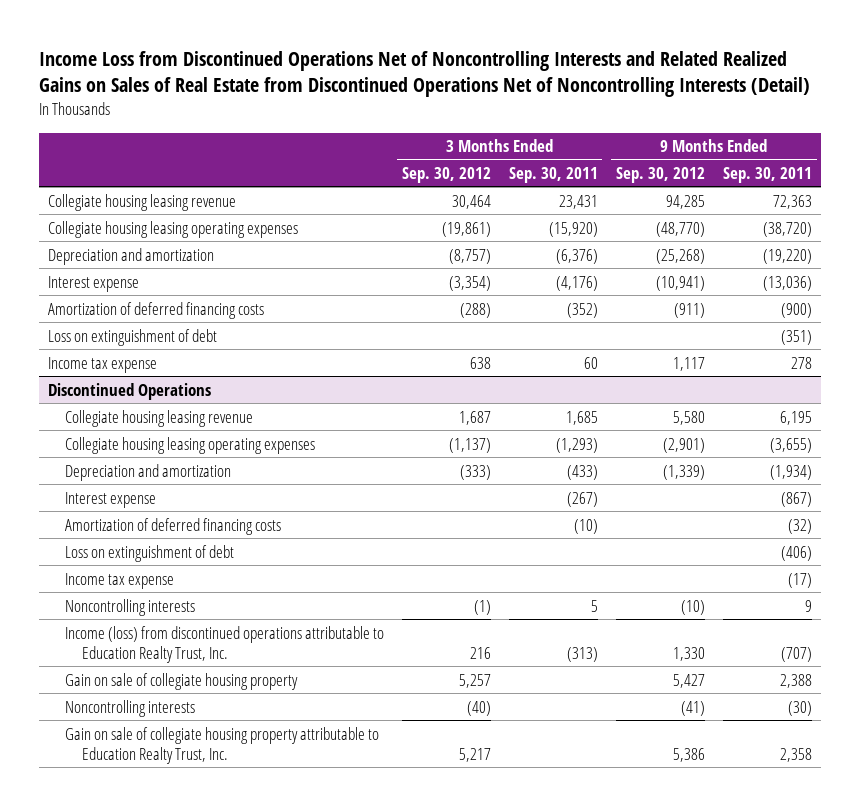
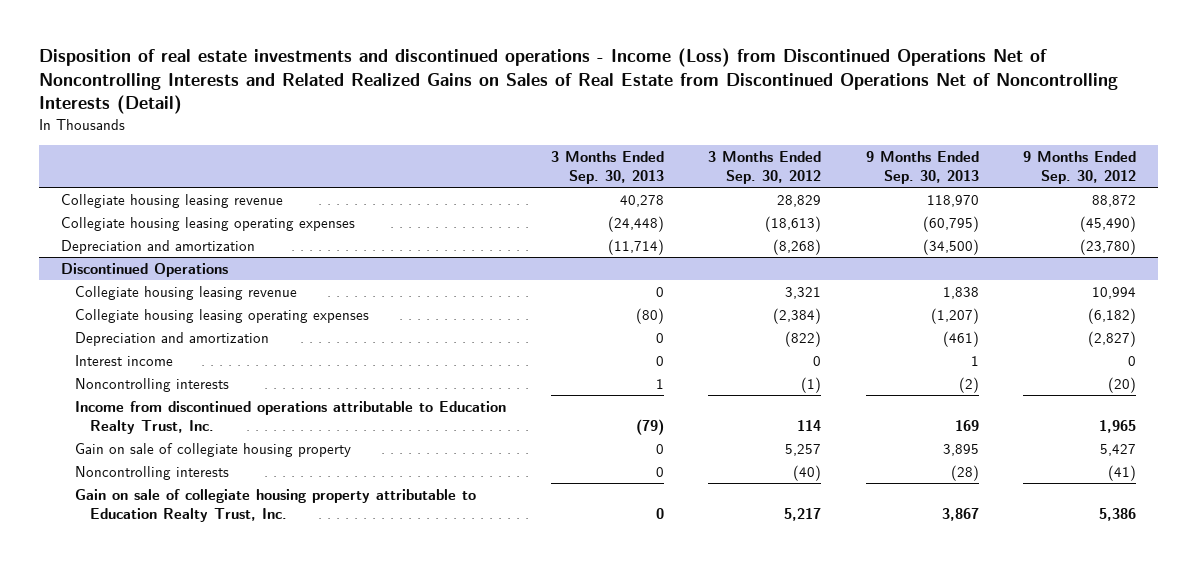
[38,50,810,98] Income Loss from Discontinued Operations Net of Noncontrolling Interests and Related Realized Gains on Sales of Real Estate from Discontinued Operations Net of Noncontrolling Interests (Detail) -> [38,48,1118,115] Disposition of real estate investments and discontinued operations - Income (Loss) from Discontinued Operations Net of Noncontrolling Interests and Related Realized Gains on Sales of Real Estate from Discontinued Operations Net of Noncontrolling Interests (Detail)
[508,167,598,184] Sep. 30, 2011 -> none
[723,167,813,184] Sep. 30, 2011 -> none
none -> [550,150,664,184] 3 Months Ended Sep. 30, 2013
none -> [865,150,979,184] 9 Months Ended Sep. 30, 2013
[47,275,139,292] Interest expense -> none
[47,301,264,319] Amortization of deferred financing costs -> none
[47,328,217,346] Loss on extinguishment of debt -> none
[47,356,157,373] Income tax expense -> none
[451,194,491,209] 30,464 -> [777,194,822,207] 28,829
[666,194,706,209] 94,285 -> [1091,194,1136,207] 88,872
[441,221,491,237] (19,861) -> [765,215,822,232] (18,613)
[656,221,706,237] (48,770) -> [1079,215,1136,232] (45,490)
[448,248,491,264] (8,757) -> [773,238,822,255] (8,268)
[656,248,706,264] (25,268) -> [1079,238,1136,255] (23,780)
[64,491,156,508] Interest expense -> none
[64,517,281,535] Amortization of deferred financing costs -> none
[64,544,234,562] Loss on extinguishment of debt -> none
[64,572,174,589] Income tax expense -> none
[458,410,491,425] 1,687 -> [785,286,822,299] 3,321
[673,410,706,425] 5,580 -> [1091,286,1136,299] 10,994
[448,437,491,453] (1,137) -> [773,307,822,324] (2,384)
[663,437,706,453] (2,901) -> [1087,307,1136,324] (6,182)
[459,464,491,480] (333) -> [785,330,822,347] (822)
[663,464,706,480] (1,339) -> [1087,330,1136,347] (2,827)
none -> [75,354,174,366] Interest income
[681,599,706,615] (10) -> [1107,376,1136,393] (20)
[64,625,384,664] Income (loss) from discontinued operations attributable to Education Realty Trust, Inc. -> [75,400,507,434] Income from discontinued operations attributable to Education Realty Trust, Inc.
[469,647,491,660] 216 -> [797,419,822,431] 114
[673,647,706,662] 1,330 -> [1098,419,1136,433] 1,965

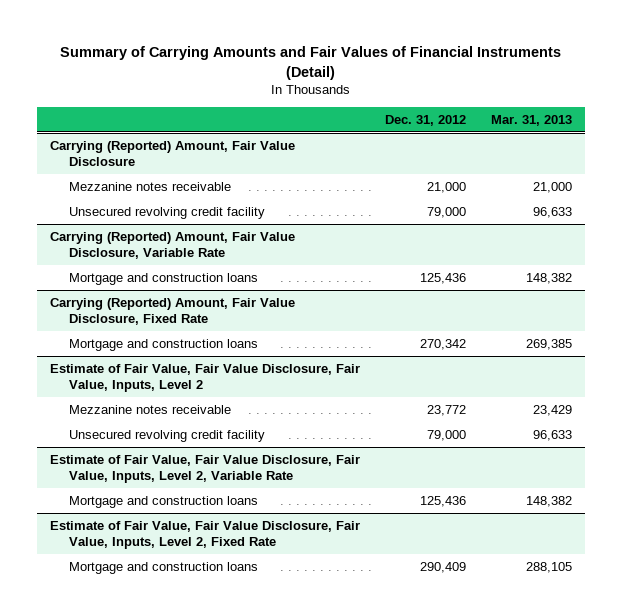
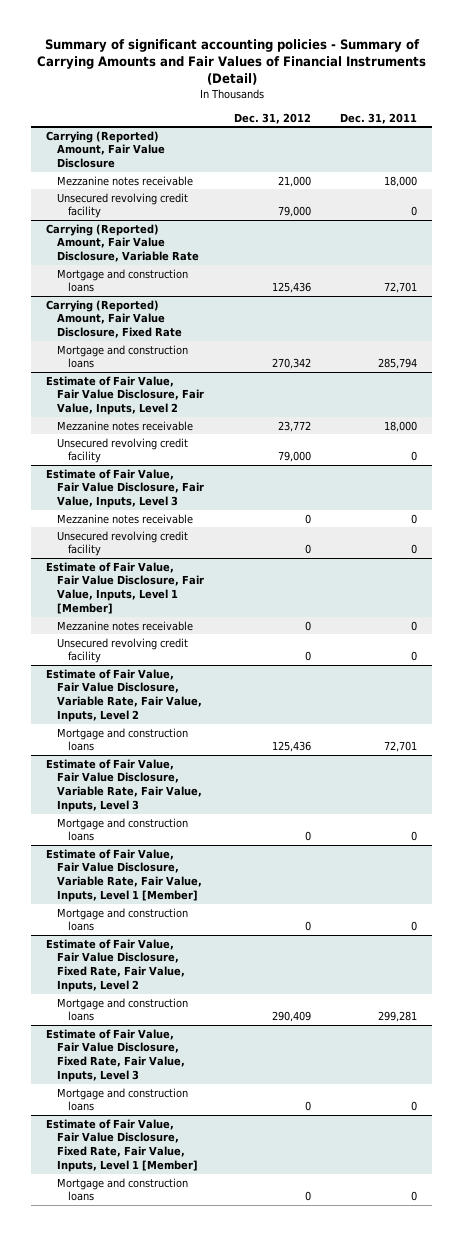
[59,46,561,80] Summary of Carrying Amounts and Fair Values of Financial Instruments (Detail) -> [36,38,426,86] Summary of significant accounting policies - Summary of Carrying Amounts and Fair Values of Financial Instruments (Detail)
[491,114,573,126] Mar. 31, 2013 -> none
none -> [340,112,418,124] Dec. 31, 2011
none -> [46,468,205,509] Estimate of Fair Value, Fair Value Disclosure, Fair Value, Inputs, Level 3
none -> [57,513,194,524] Mezzanine notes receivable
none -> [57,530,189,557] Unsecured revolving credit facility
none -> [46,561,205,615] Estimate of Fair Value, Fair Value Disclosure, Fair Value, Inputs, Level 1 [Member]
none -> [57,620,194,631] Mezzanine notes receivable
none -> [57,637,189,664] Unsecured revolving credit facility
[49,454,360,483] Estimate of Fair Value, Fair Value Disclosure, Fair Value, Inputs, Level 2, Variable Rate -> [46,668,203,723] Estimate of Fair Value, Fair Value Disclosure, Variable Rate, Fair Value, Inputs, Level 2
none -> [46,758,203,813] Estimate of Fair Value, Fair Value Disclosure, Variable Rate, Fair Value, Inputs, Level 3
none -> [57,817,189,842] Mortgage and construction loans
none -> [46,848,203,903] Estimate of Fair Value, Fair Value Disclosure, Variable Rate, Fair Value, Inputs, Level 1 [Member]
none -> [57,907,189,932] Mortgage and construction loans
[49,520,360,549] Estimate of Fair Value, Fair Value Disclosure, Fair Value, Inputs, Level 2, Fixed Rate -> [46,938,186,993] Estimate of Fair Value, Fair Value Disclosure, Fixed Rate, Fair Value, Inputs, Level 2
none -> [46,1028,186,1083] Estimate of Fair Value, Fair Value Disclosure, Fixed Rate, Fair Value, Inputs, Level 3
none -> [57,1087,189,1112] Mortgage and construction loans
none -> [46,1118,199,1173] Estimate of Fair Value, Fair Value Disclosure, Fixed Rate, Fair Value, Inputs, Level 1 [Member]
none -> [57,1177,189,1202] Mortgage and construction loans

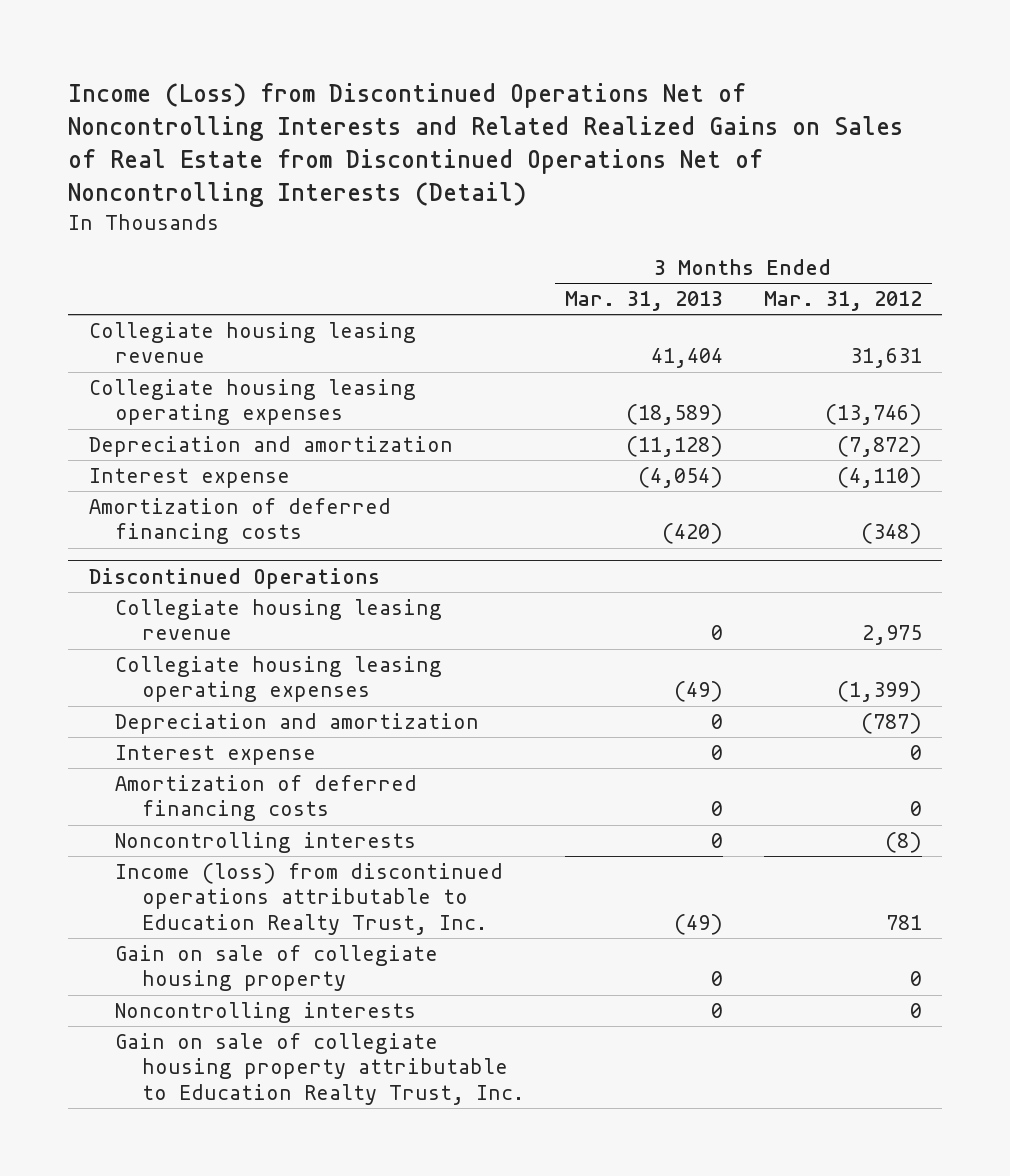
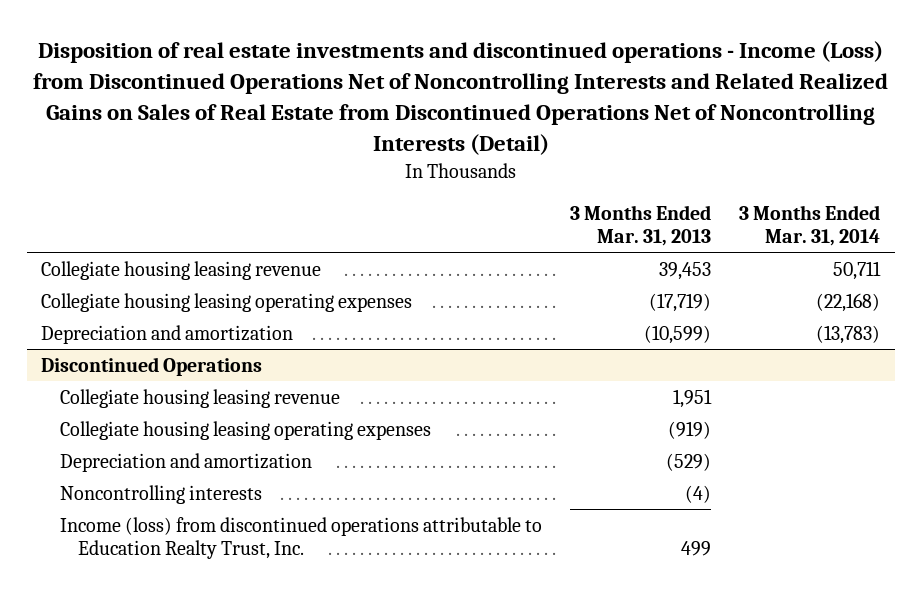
[68,82,904,208] Income (Loss) from Discontinued Operations Net of Noncontrolling Interests and Related Realized Gains on Sales of Real Estate from Discontinued Operations Net of Noncontrolling Interests (Detail) -> [32,40,888,155] Disposition of real estate investments and discontinued operations - Income (Loss) from Discontinued Operations Net of Noncontrolling Interests and Related Realized Gains on Sales of Real Estate from Discontinued Operations Net of Noncontrolling Interests (Detail)
[763,291,922,312] Mar. 31, 2012 -> none
none -> [739,205,881,247] 3 Months Ended Mar. 31, 2014
[88,468,290,489] Interest expense -> none
[88,498,391,545] Amortization of deferred financing costs -> none
[650,348,723,369] 41,404 -> [659,261,712,280] 39,453
[625,404,723,426] (18,589) -> [649,292,712,312] (17,719)
[625,436,723,458] (11,128) -> [644,324,712,344] (10,599)
[115,745,317,766] Interest expense -> none
[115,775,418,822] Amortization of deferred financing costs -> none
[115,945,439,992] Gain on sale of collegiate housing property -> none
[115,1002,417,1024] Noncontrolling interests -> none
[115,1033,524,1105] Gain on sale of collegiate housing property attributable to Education Realty Trust, Inc. -> none
[710,625,723,641] 0 -> [673,388,713,408] 1,951
[673,681,723,703] (49) -> [668,420,712,439] (919)
[710,714,723,730] 0 -> [666,452,712,471] (529)
[710,833,723,849] 0 -> [685,484,712,503] (4)
[673,913,723,935] (49) -> [681,540,712,556] 499

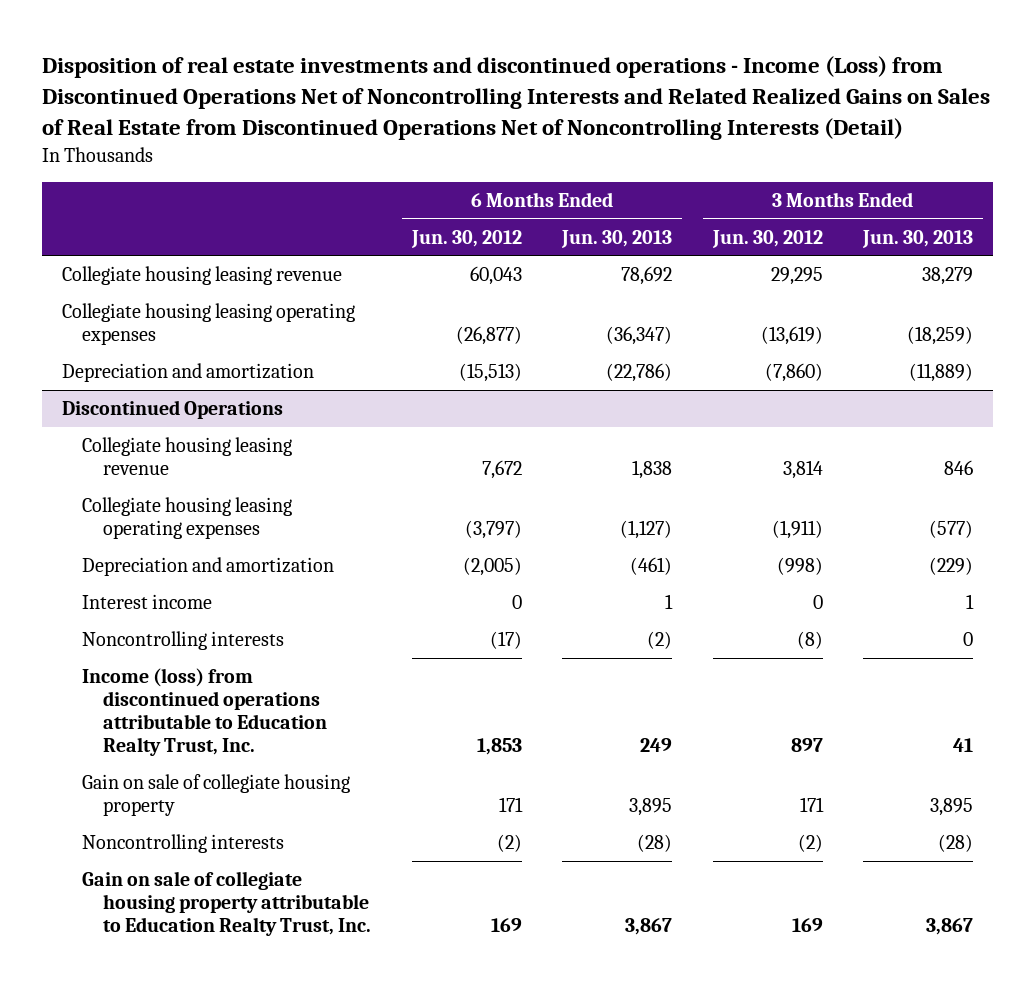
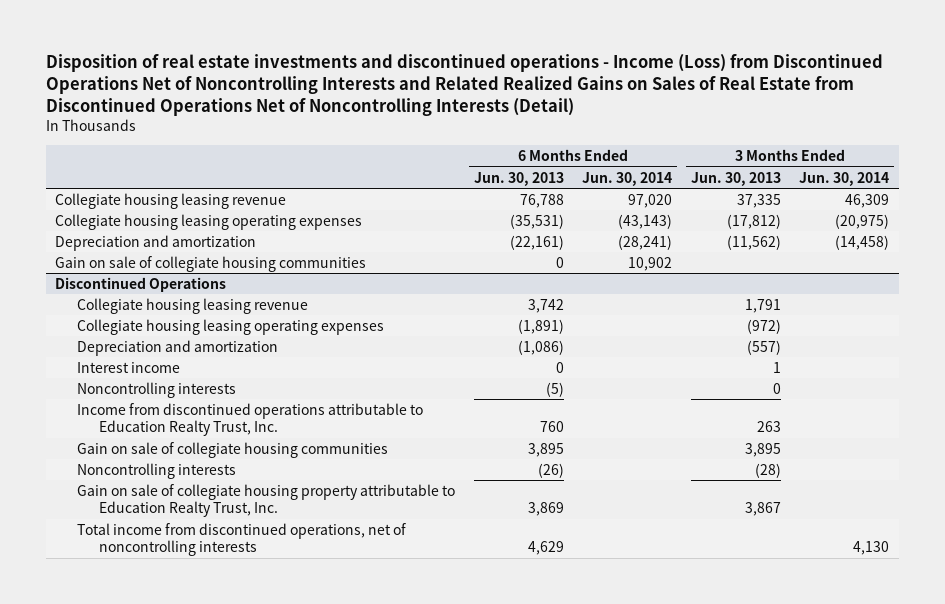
[410,229,522,248] Jun. 30, 2012 -> none
[711,229,823,248] Jun. 30, 2012 -> none
none -> [582,171,673,186] Jun. 30, 2014
none -> [799,171,890,186] Jun. 30, 2014
[621,266,673,286] 78,692 -> [519,193,564,208] 76,788
[922,267,974,286] 38,279 -> [736,193,781,208] 37,335
[606,326,673,346] (36,347) -> [509,213,564,229] (35,531)
[907,326,974,346] (18,259) -> [726,213,781,229] (17,812)
[606,363,673,383] (22,786) -> [509,234,564,250] (22,161)
[909,363,974,383] (11,889) -> [726,234,781,250] (11,562)
none -> [55,255,367,272] Gain on sale of collegiate housing communities
[632,460,673,480] 1,838 -> [527,298,564,313] 3,742
[944,460,974,476] 846 -> [744,298,781,313] 1,791
[620,520,673,540] (1,127) -> [517,318,564,334] (1,891)
[929,520,974,539] (577) -> [746,318,781,334] (972)
[630,557,673,576] (461) -> [517,339,564,355] (1,086)
[929,557,974,576] (229) -> [746,339,781,355] (557)
[665,594,674,610] 1 -> [555,361,564,373] 0
[647,631,673,650] (2) -> [545,381,564,397] (5)
[82,668,328,757] Income (loss) from discontinued operations attributable to Education Realty Trust, Inc. -> [76,402,423,437] Income from discontinued operations attributable to Education Realty Trust, Inc.
[640,738,673,753] 249 -> [539,421,564,433] 760
[953,738,974,753] 41 -> [756,421,781,433] 263
[82,774,351,817] Gain on sale of collegiate housing property -> [76,441,388,458] Gain on sale of collegiate housing communities
[637,834,673,853] (28) -> [537,462,564,478] (26)
[625,918,673,936] 3,867 -> [527,502,564,517] 3,869
none -> [76,522,406,557] Total income from discontinued operations, net of noncontrolling interests

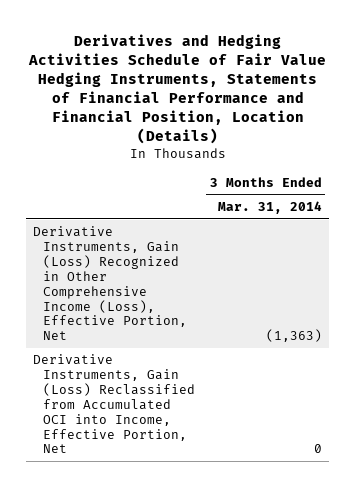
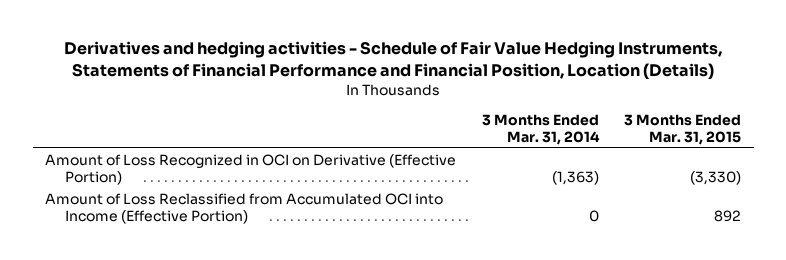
[27,33,326,145] Derivatives and Hedging Activities Schedule of Fair Value Hedging Instruments, Statements of Financial Performance and Financial Position, Location (Details) -> [64,41,723,79] Derivatives and hedging activities - Schedule of Fair Value Hedging Instruments, Statements of Financial Performance and Financial Position, Location (Details)
none -> [623,113,741,145] 3 Months Ended Mar. 31, 2015
[33,226,188,341] Derivative Instruments, Gain (Loss) Recognized in Other Comprehensive Income (Loss), Effective Portion, Net -> [45,154,457,185] Amount of Loss Recognized in OCI on Derivative (Effective Portion)
[33,354,196,454] Derivative Instruments, Gain (Loss) Reclassified from Accumulated OCI into Income, Effective Portion, Net -> [45,193,444,224] Amount of Loss Reclassified from Accumulated OCI into Income (Effective Portion)

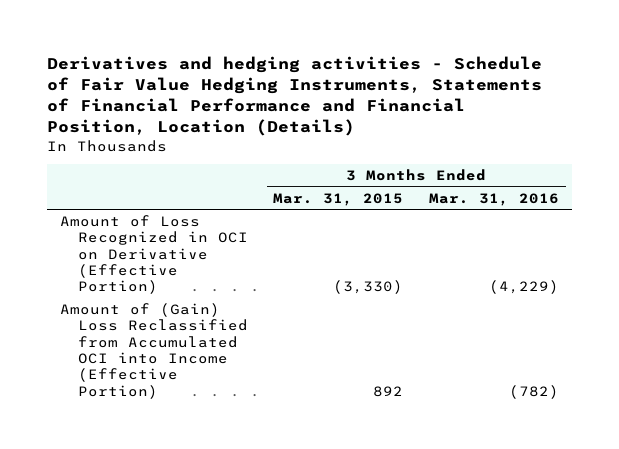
[481,113,600,145] 3 Months Ended Mar. 31, 2014 -> none
none -> [429,192,560,206] Mar. 31, 2016
[45,193,444,224] Amount of Loss Reclassified from Accumulated OCI into Income (Effective Portion) -> [60,302,248,399] Amount of (Gain) Loss Reclassified from Accumulated OCI into Income (Effective Portion)

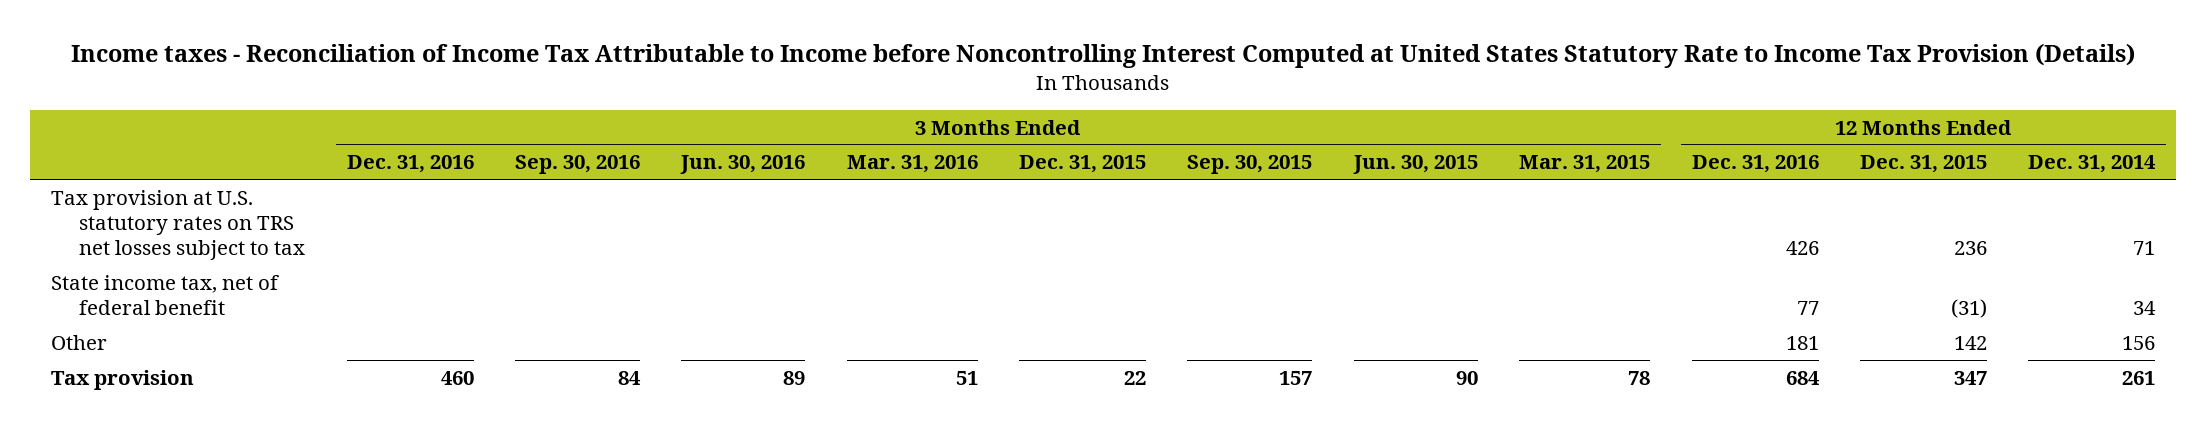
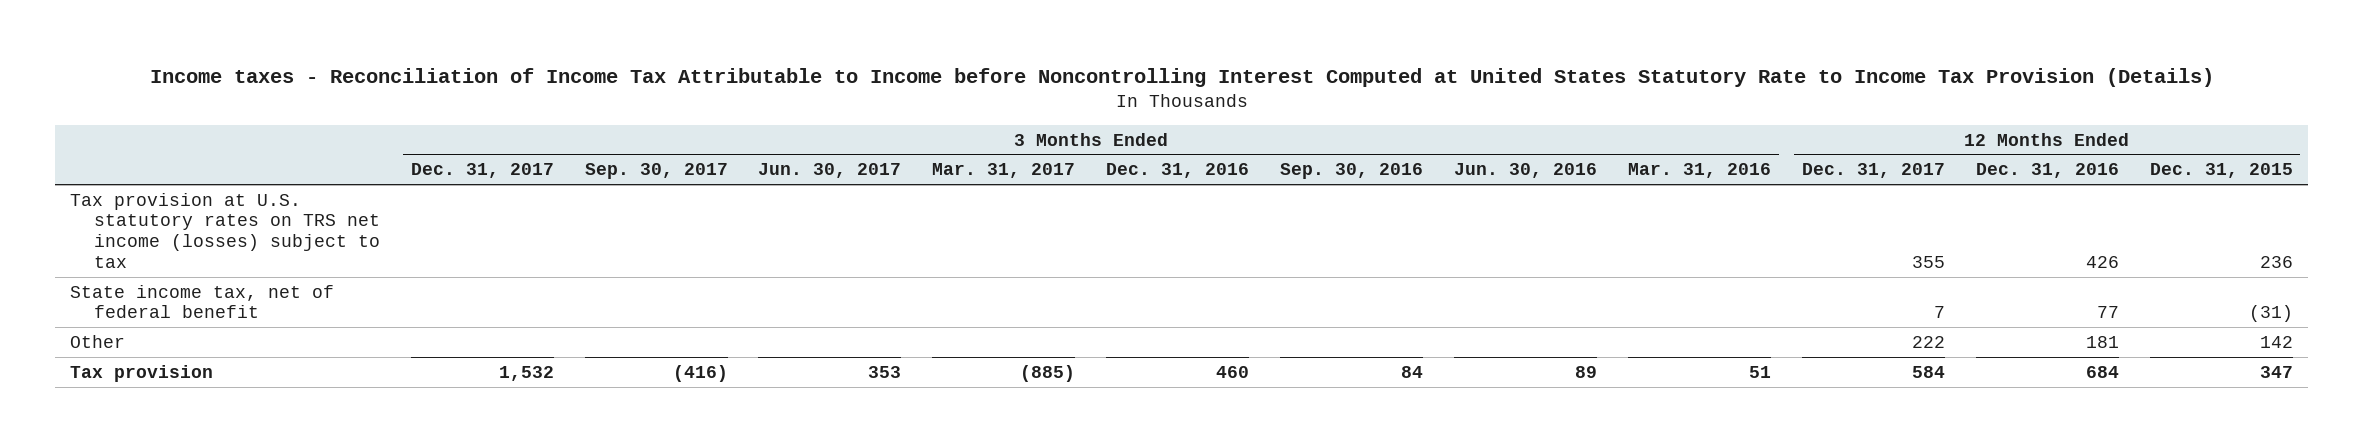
[1019,155,1147,174] Dec. 31, 2015 -> none
[1187,155,1313,175] Sep. 30, 2015 -> none
[1352,155,1478,175] Jun. 30, 2015 -> none
[1519,155,1651,174] Mar. 31, 2015 -> none
[2028,155,2157,174] Dec. 31, 2014 -> none
none -> [410,163,554,179] Dec. 31, 2017
none -> [584,163,728,180] Sep. 30, 2017
none -> [758,163,902,179] Jun. 30, 2017
none -> [932,163,1076,179] Mar. 31, 2017
none -> [1801,163,1945,179] Dec. 31, 2017
[50,189,306,260] Tax provision at U.S. statutory rates on TRS net losses subject to tax -> [70,192,380,269] Tax provision at U.S. statutory rates on TRS net income (losses) subject to tax

